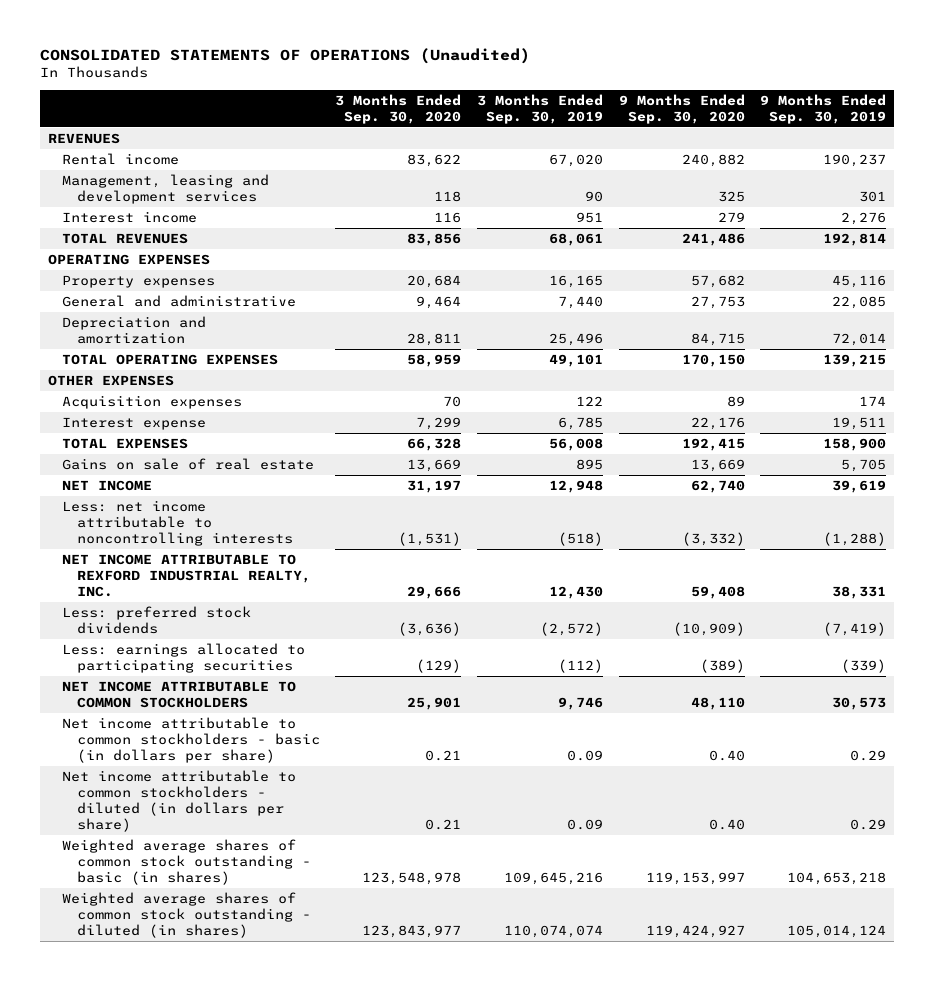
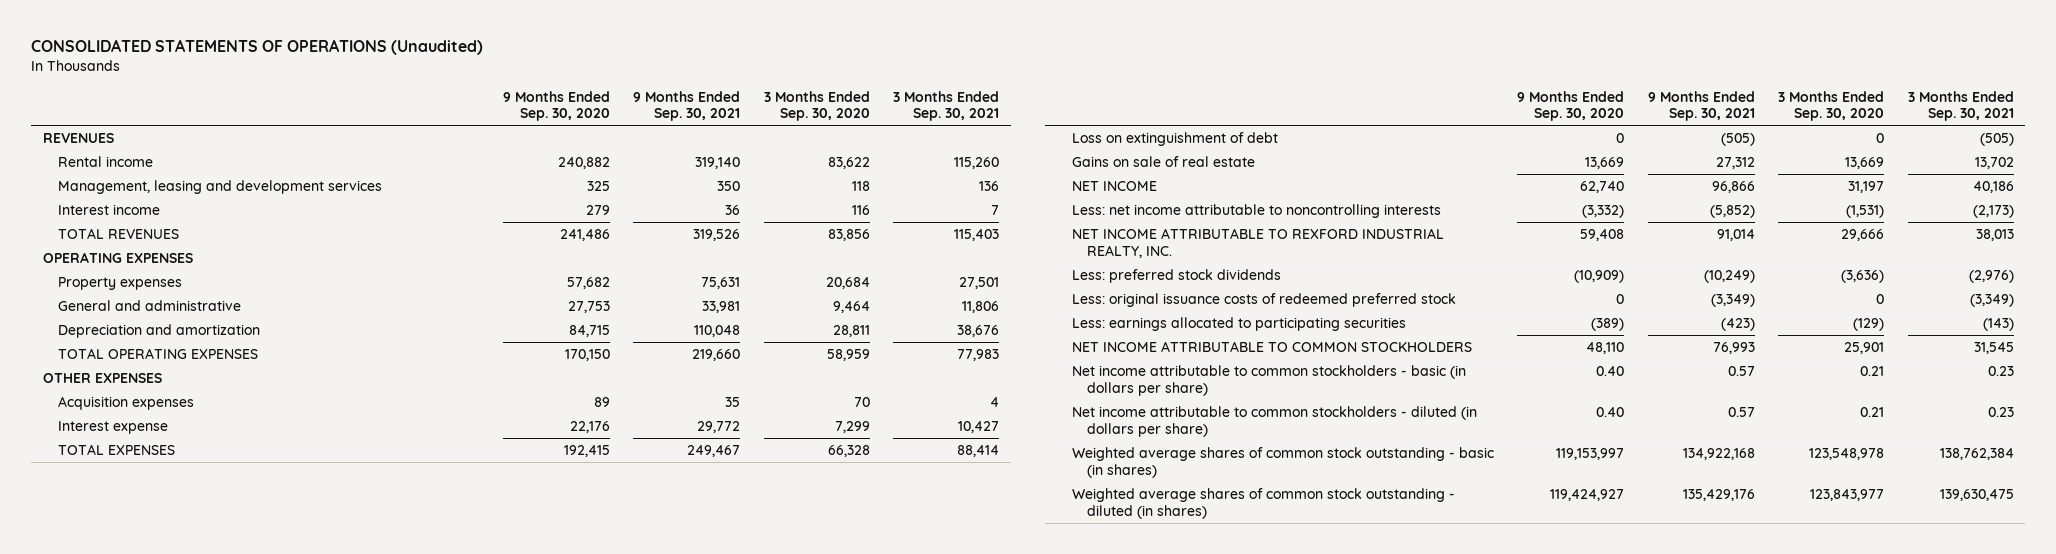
[477,93,604,124] 3 Months Ended Sep. 30, 2019 -> none
[760,93,887,124] 9 Months Ended Sep. 30, 2019 -> none
none -> [633,90,741,122] 9 Months Ended Sep. 30, 2021
none -> [893,90,1000,122] 3 Months Ended Sep. 30, 2021
none -> [1071,131,1278,146] Loss on extinguishment of debt
none -> [1071,292,1456,307] Less: original issuance costs of redeemed preferred stock

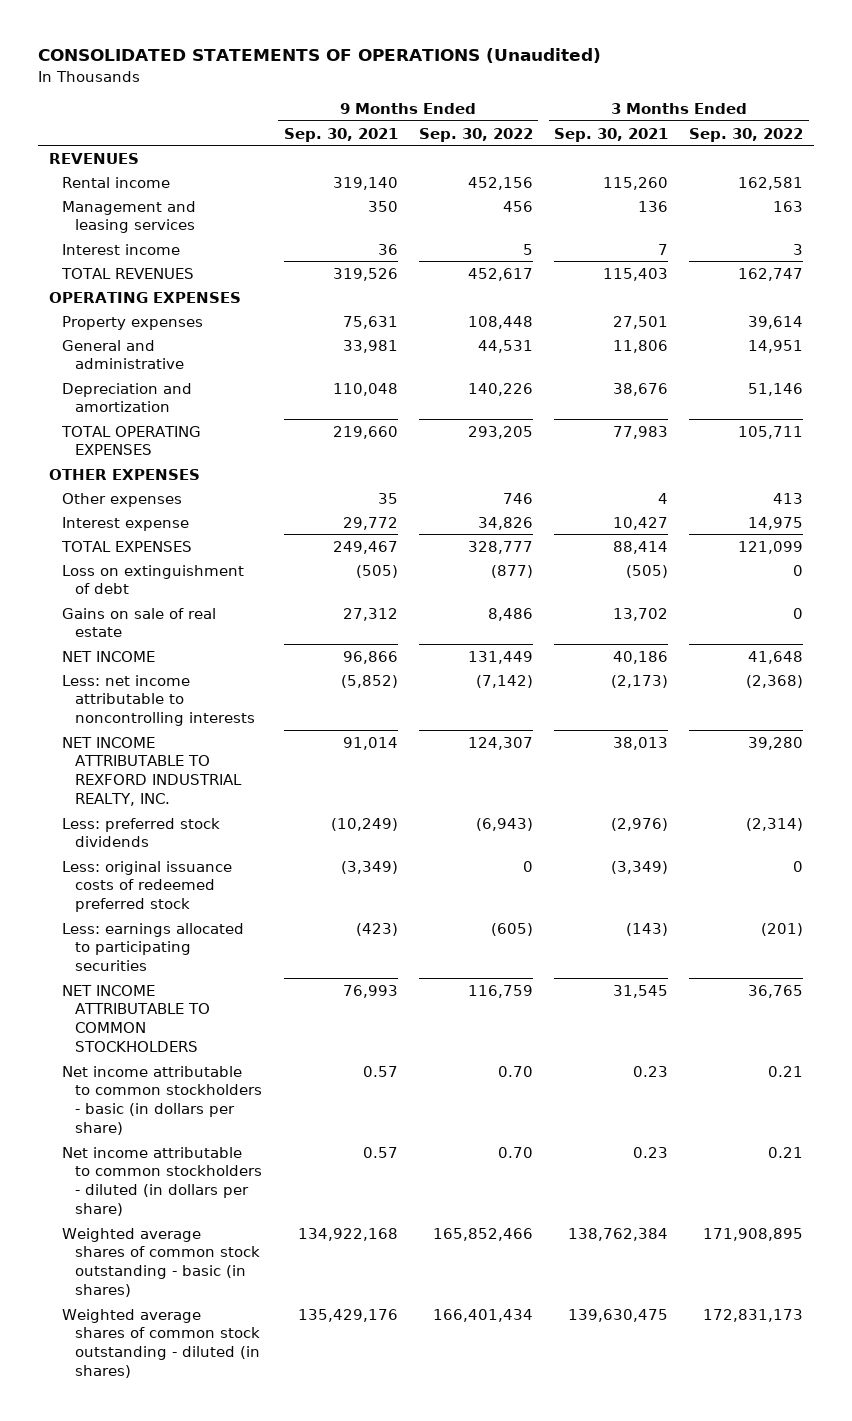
[502,90,610,122] 9 Months Ended Sep. 30, 2020 -> none
[763,90,870,122] 3 Months Ended Sep. 30, 2020 -> none
none -> [418,127,533,142] Sep. 30, 2022
none -> [689,127,804,142] Sep. 30, 2022
[57,179,382,194] Management, leasing and development services -> [62,200,197,234] Management and leasing services
[57,395,194,410] Acquisition expenses -> [62,492,183,507] Other expenses

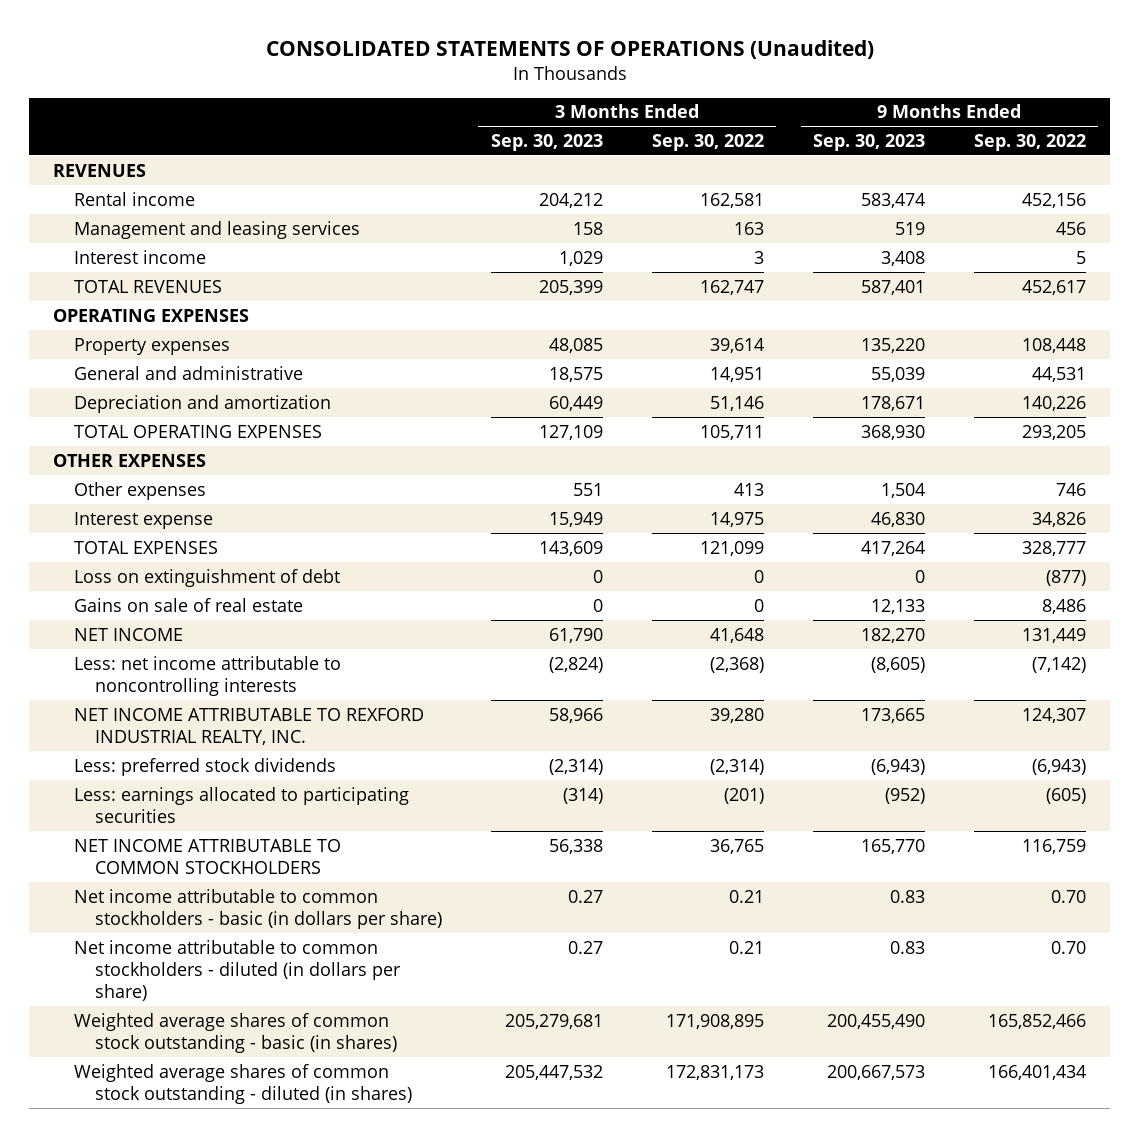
[283,127,398,142] Sep. 30, 2021 -> none
[554,127,669,142] Sep. 30, 2021 -> none
none -> [490,133,603,151] Sep. 30, 2023
none -> [812,133,925,151] Sep. 30, 2023
[62,860,233,913] Less: original issuance costs of redeemed preferred stock -> none

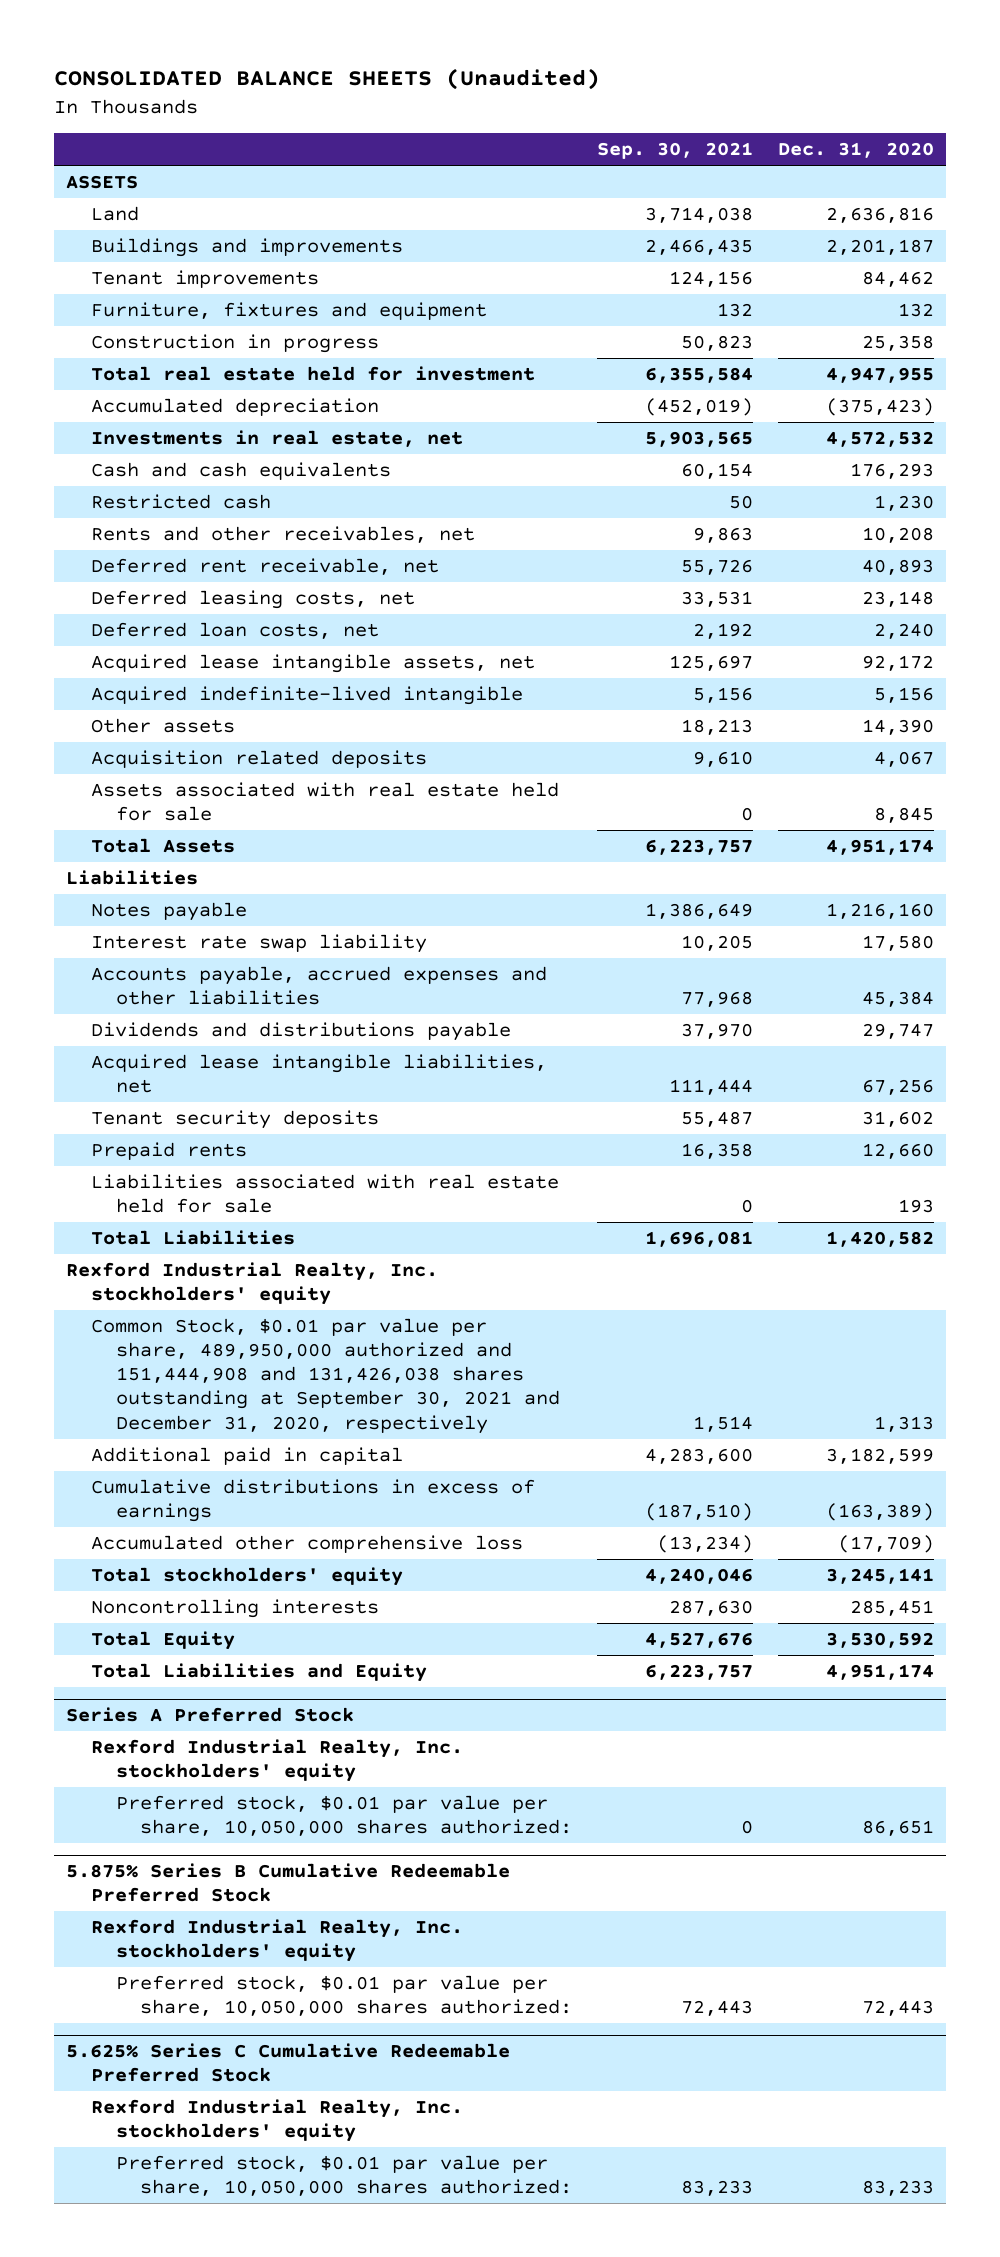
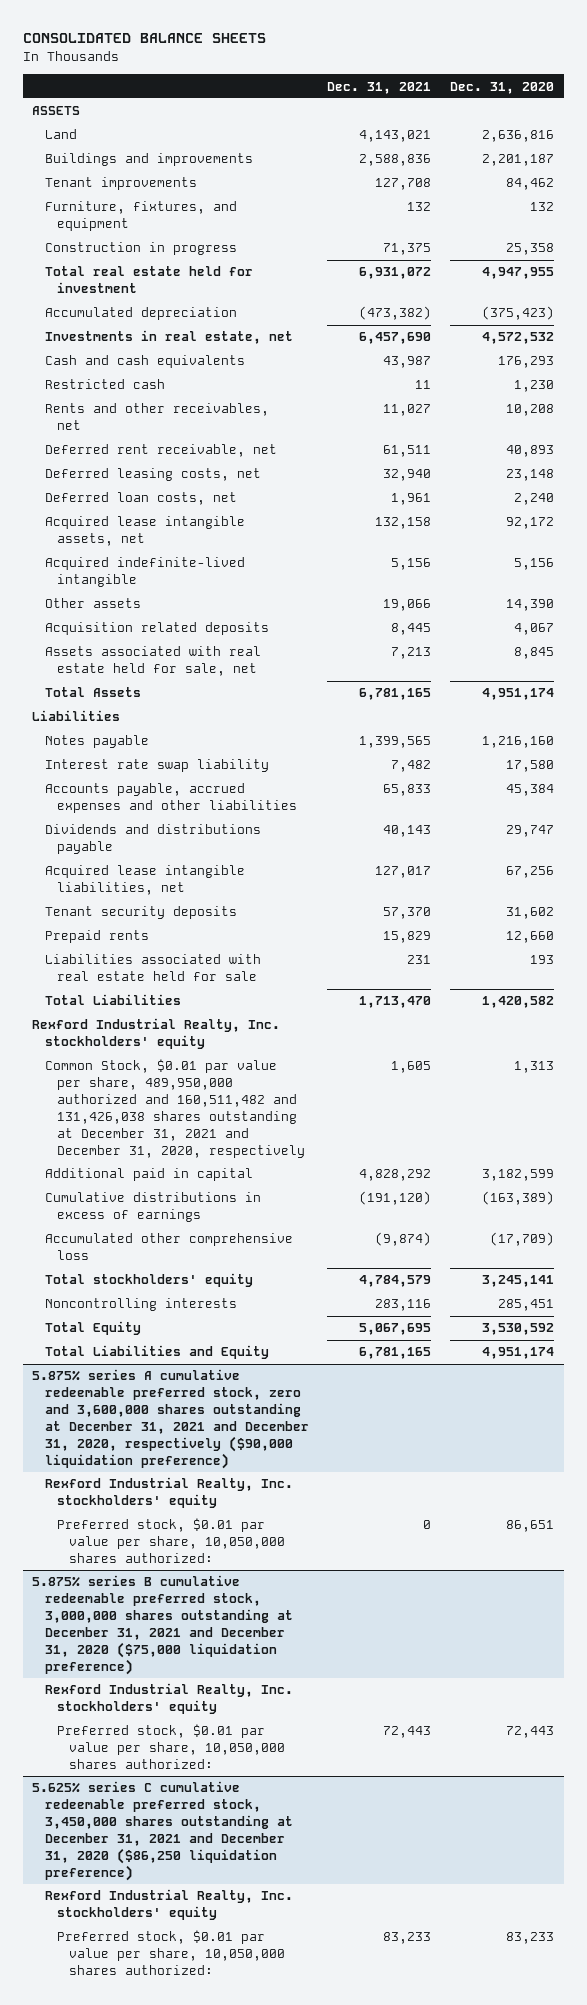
[53,68,600,91] CONSOLIDATED BALANCE SHEETS (Unaudited) -> [22,33,266,44] CONSOLIDATED BALANCE SHEETS
[597,141,754,159] Sep. 30, 2021 -> none
none -> [327,81,432,94] Dec. 31, 2021
[90,302,487,321] Furniture, fixtures and equipment -> [44,201,237,232] Furniture, fixtures, and equipment
[90,782,559,822] Assets associated with real estate held for sale -> [44,646,261,677] Assets associated with real estate held for sale, net
[90,1318,560,1434] Common Stock, $0.01 par value per share, 489,950,000 authorized and 151,444,908 and 131,426,038 shares outstanding at September 30, 2021 and December 31, 2020, respectively -> [44,1059,305,1158] Common Stock, $0.01 par value per share, 489,950,000 authorized and 160,511,482 and 131,426,038 shares outstanding at December 31, 2021 and December 31, 2020, respectively
[66,1707,355,1723] Series A Preferred Stock -> [32,1369,309,1469] 5.875% series A cumulative redeemable preferred stock, zero and 3,600,000 shares outstanding at December 31, 2021 and December 31, 2020, respectively ($90,000 liquidation preference)
[66,1863,511,1903] 5.875% Series B Cumulative Redeemable Preferred Stock -> [32,1575,293,1675] 5.875% series B cumulative redeemable preferred stock, 3,000,000 shares outstanding at December 31, 2021 and December 31, 2020 ($75,000 liquidation preference)
[66,2043,511,2083] 5.625% Series C Cumulative Redeemable Preferred Stock -> [32,1781,293,1881] 5.625% series C cumulative redeemable preferred stock, 3,450,000 shares outstanding at December 31, 2021 and December 31, 2020 ($86,250 liquidation preference)

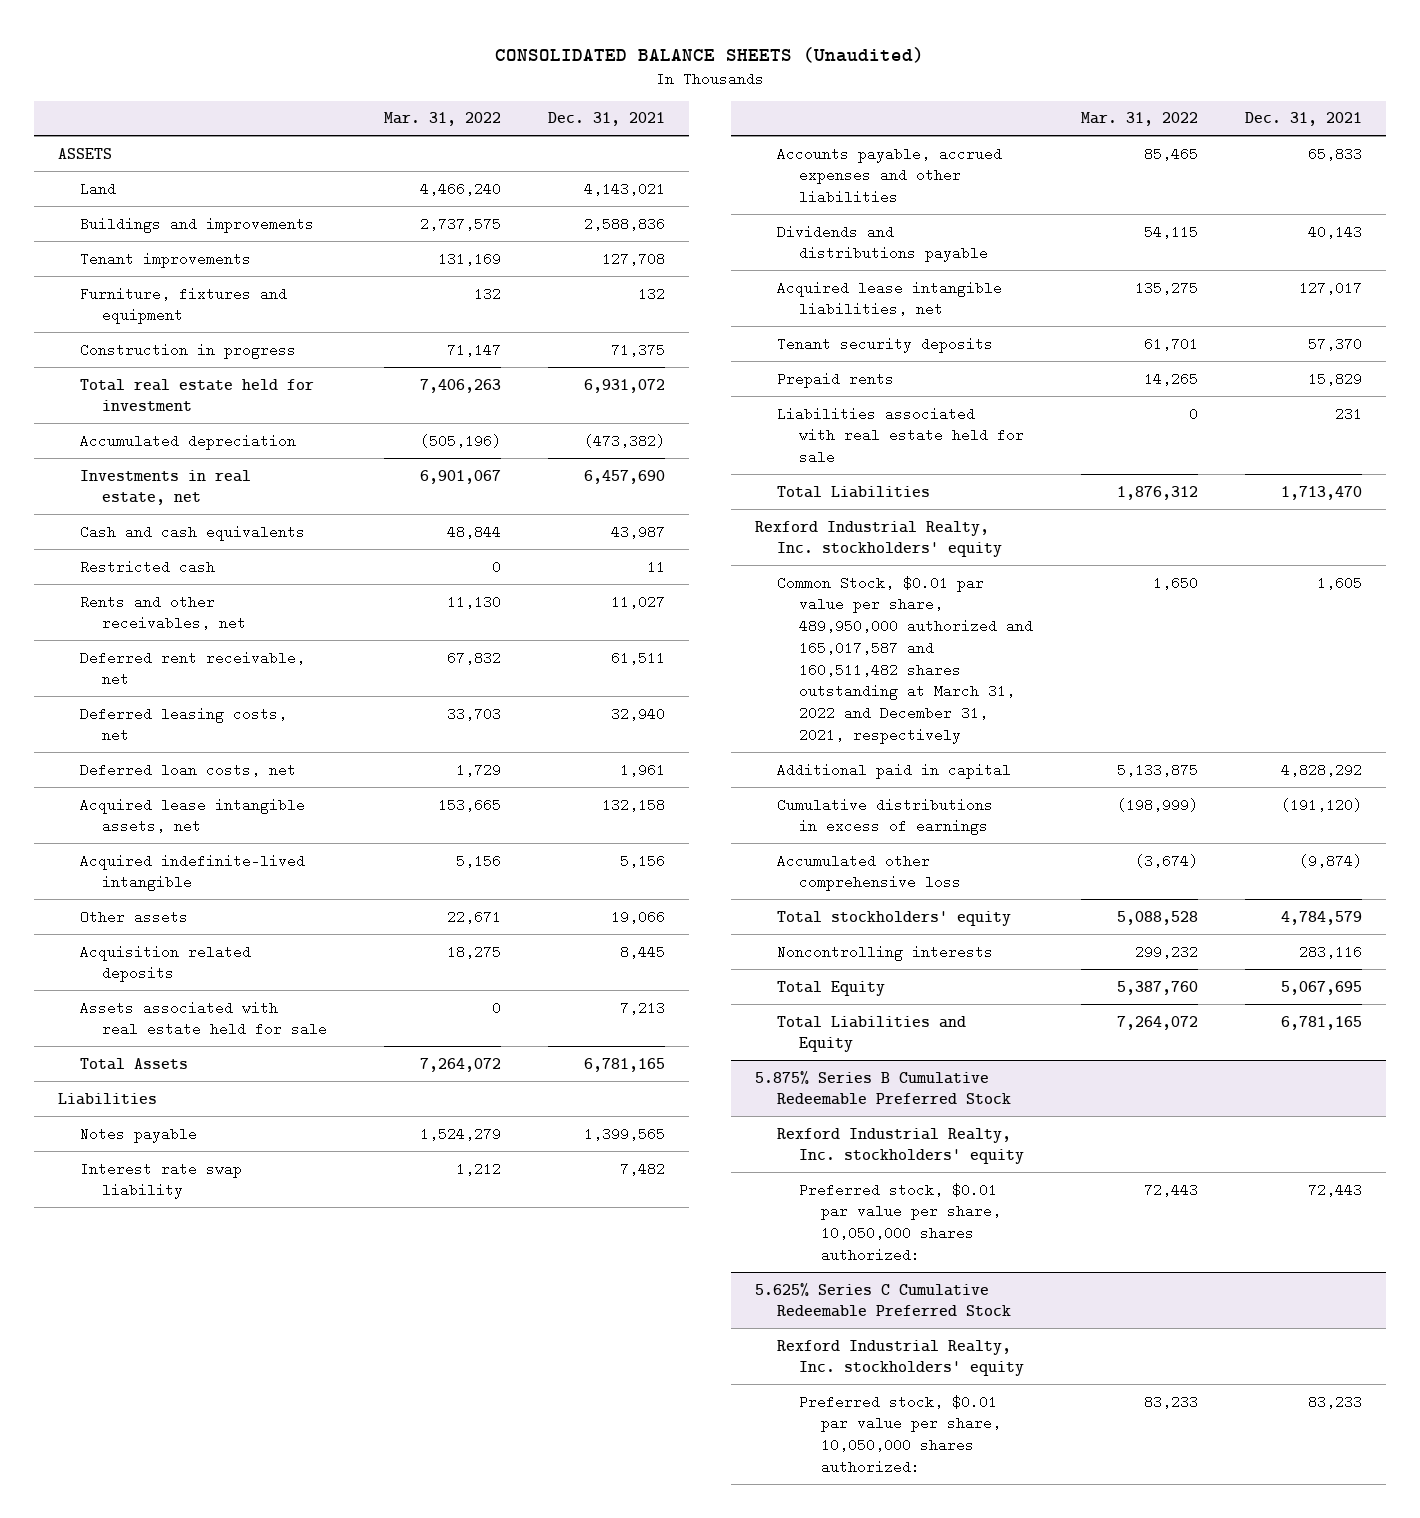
[22,33,266,44] CONSOLIDATED BALANCE SHEETS -> [495,46,925,63] CONSOLIDATED BALANCE SHEETS (Unaudited)
[450,81,555,94] Dec. 31, 2020 -> none
none -> [383,112,501,127] Mar. 31, 2022
[44,201,237,232] Furniture, fixtures, and equipment -> [79,286,287,325] Furniture, fixtures and equipment
[44,646,261,677] Assets associated with real estate held for sale, net -> [79,1000,328,1037] Assets associated with real estate held for sale
[44,1059,305,1158] Common Stock, $0.01 par value per share, 489,950,000 authorized and 160,511,482 and 131,426,038 shares outstanding at December 31, 2021 and December 31, 2020, respectively -> [777,575,1034,745] Common Stock, $0.01 par value per share, 489,950,000 authorized and 165,017,587 and 160,511,482 shares outstanding at March 31, 2022 and December 31, 2021, respectively
[32,1369,309,1469] 5.875% series A cumulative redeemable preferred stock, zero and 3,600,000 shares outstanding at December 31, 2021 and December 31, 2020, respectively ($90,000 liquidation preference) -> none
[44,1477,293,1509] Rexford Industrial Realty, Inc. stockholders' equity -> none
[56,1518,285,1564] Preferred stock, $0.01 par value per share, 10,050,000 shares authorized: -> none
[32,1575,293,1675] 5.875% series B cumulative redeemable preferred stock, 3,000,000 shares outstanding at December 31, 2021 and December 31, 2020 ($75,000 liquidation preference) -> [755,1070,1012,1106] 5.875% Series B Cumulative Redeemable Preferred Stock
[32,1781,293,1881] 5.625% series C cumulative redeemable preferred stock, 3,450,000 shares outstanding at December 31, 2021 and December 31, 2020 ($86,250 liquidation preference) -> [755,1282,1012,1318] 5.625% Series C Cumulative Redeemable Preferred Stock

